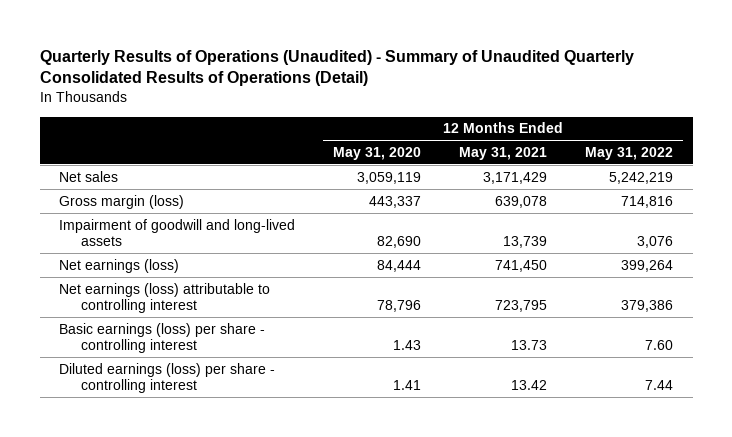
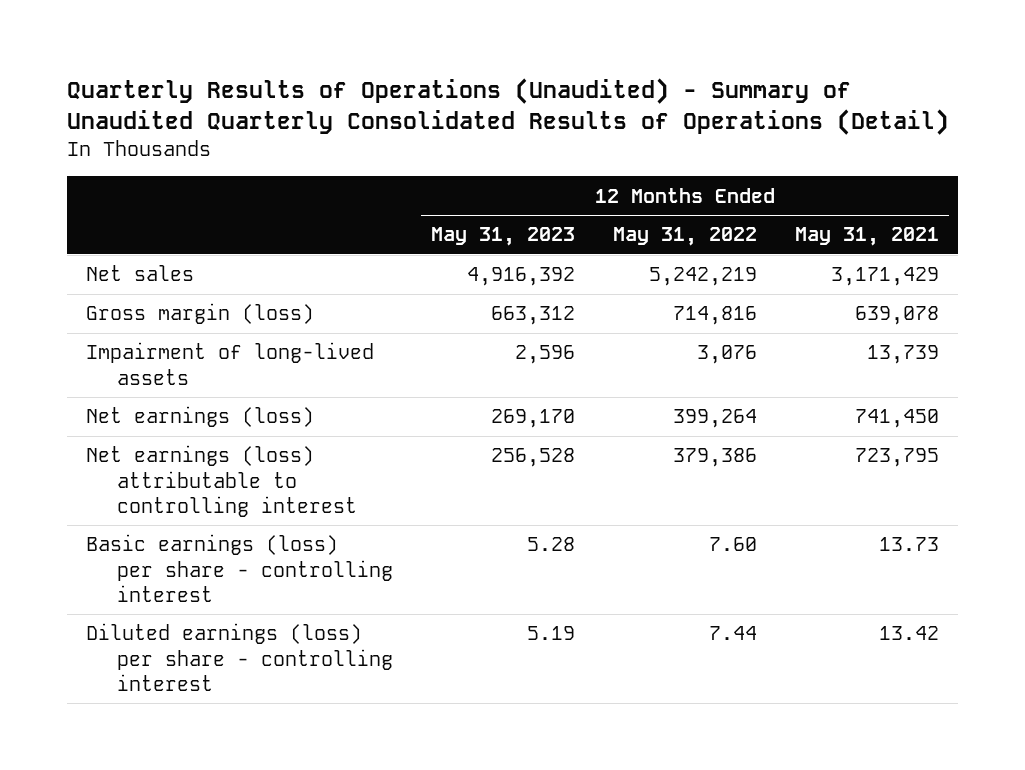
[332,146,421,160] May 31, 2020 -> none
none -> [430,227,575,247] May 31, 2023
[58,218,295,247] Impairment of goodwill and long-lived assets -> [86,342,375,385] Impairment of long-lived assets

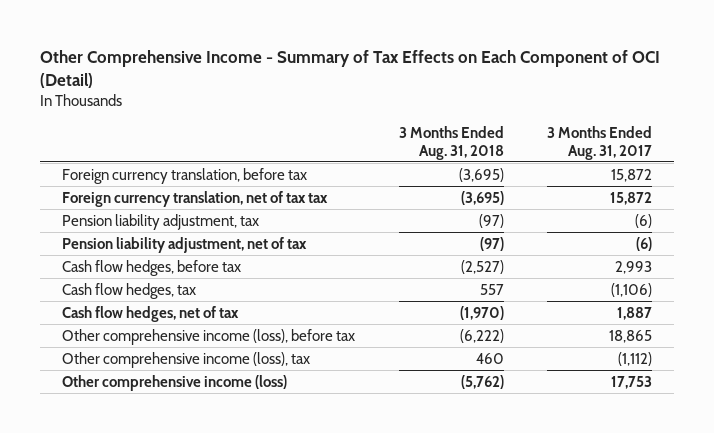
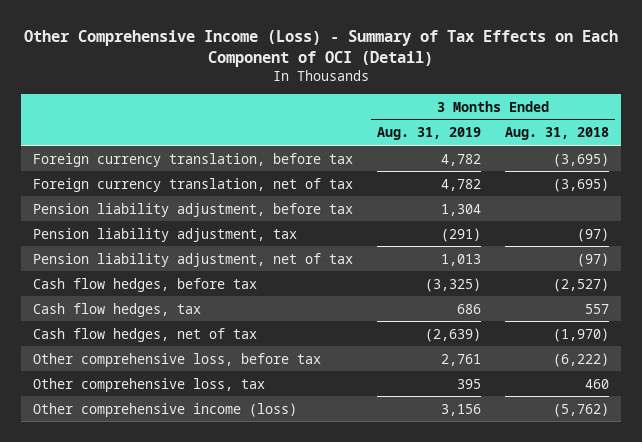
[39,50,660,89] Other Comprehensive Income - Summary of Tax Effects on Each Component of OCI (Detail) -> [23,29,618,67] Other Comprehensive Income (Loss) - Summary of Tax Effects on Each Component of OCI (Detail)
[547,125,653,160] 3 Months Ended Aug. 31, 2017 -> none
none -> [376,127,481,141] Aug. 31, 2019
[61,190,328,207] Foreign currency translation, net of tax tax -> [32,177,353,192] Foreign currency translation, net of tax
none -> [32,202,353,217] Pension liability adjustment, before tax
[61,328,355,345] Other comprehensive income (loss), before tax -> [32,352,321,367] Other comprehensive loss, before tax
[61,351,310,368] Other comprehensive income (loss), tax -> [32,377,265,392] Other comprehensive loss, tax

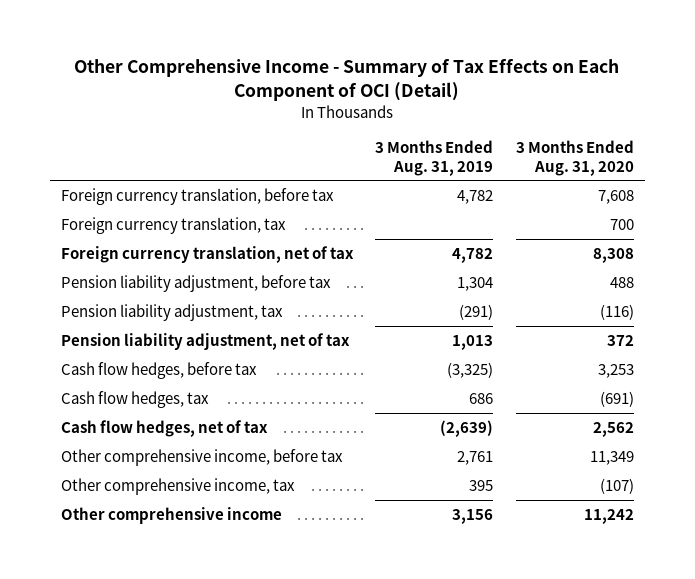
[23,29,618,67] Other Comprehensive Income (Loss) - Summary of Tax Effects on Each Component of OCI (Detail) -> [74,58,620,102] Other Comprehensive Income - Summary of Tax Effects on Each Component of OCI (Detail)
[504,127,609,141] Aug. 31, 2018 -> none
none -> [515,139,634,176] 3 Months Ended Aug. 31, 2020
none -> [61,216,287,234] Foreign currency translation, tax
[32,352,321,367] Other comprehensive loss, before tax -> [61,448,344,466] Other comprehensive income, before tax
[32,377,265,392] Other comprehensive loss, tax -> [61,477,296,495] Other comprehensive income, tax
[32,402,297,417] Other comprehensive income (loss) -> [61,506,283,524] Other comprehensive income

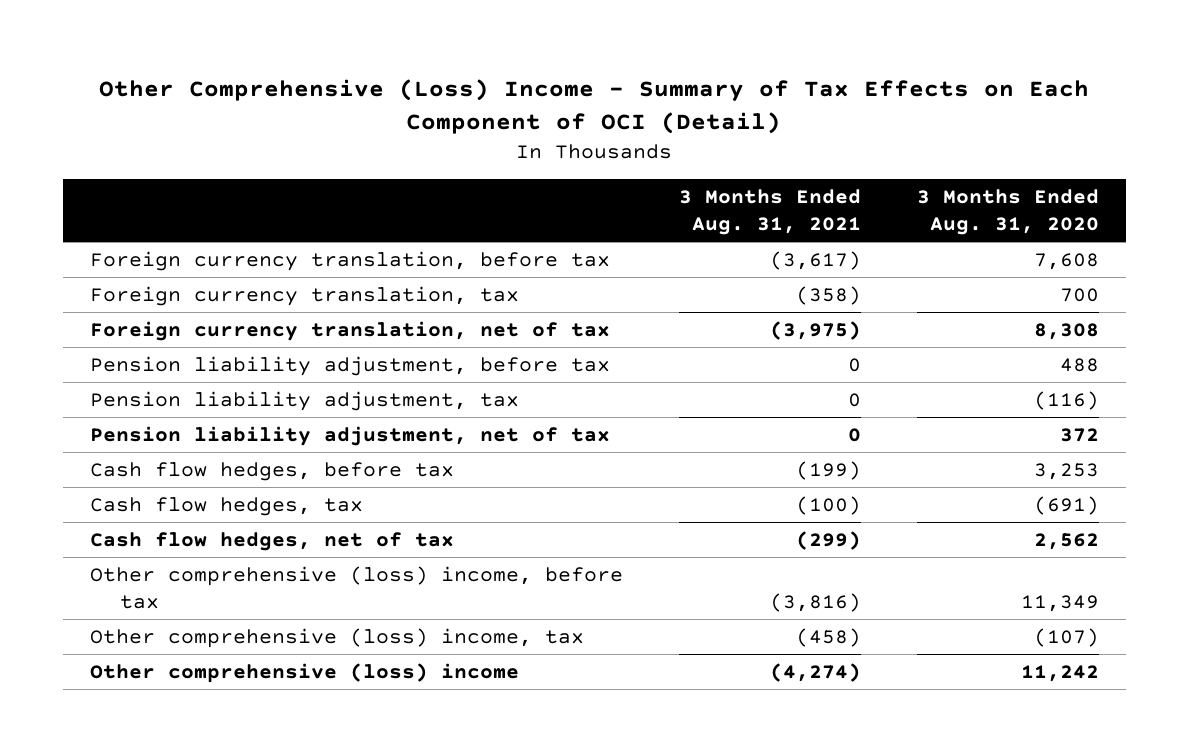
[74,58,620,102] Other Comprehensive Income - Summary of Tax Effects on Each Component of OCI (Detail) -> [99,78,1090,134] Other Comprehensive (Loss) Income - Summary of Tax Effects on Each Component of OCI (Detail)
[375,139,494,176] 3 Months Ended Aug. 31, 2019 -> none
none -> [678,188,861,236] 3 Months Ended Aug. 31, 2021
[61,448,344,466] Other comprehensive income, before tax -> [90,565,624,610] Other comprehensive (loss) income, before tax
[61,477,296,495] Other comprehensive income, tax -> [90,627,585,648] Other comprehensive (loss) income, tax
[61,506,283,524] Other comprehensive income -> [90,662,520,683] Other comprehensive (loss) income

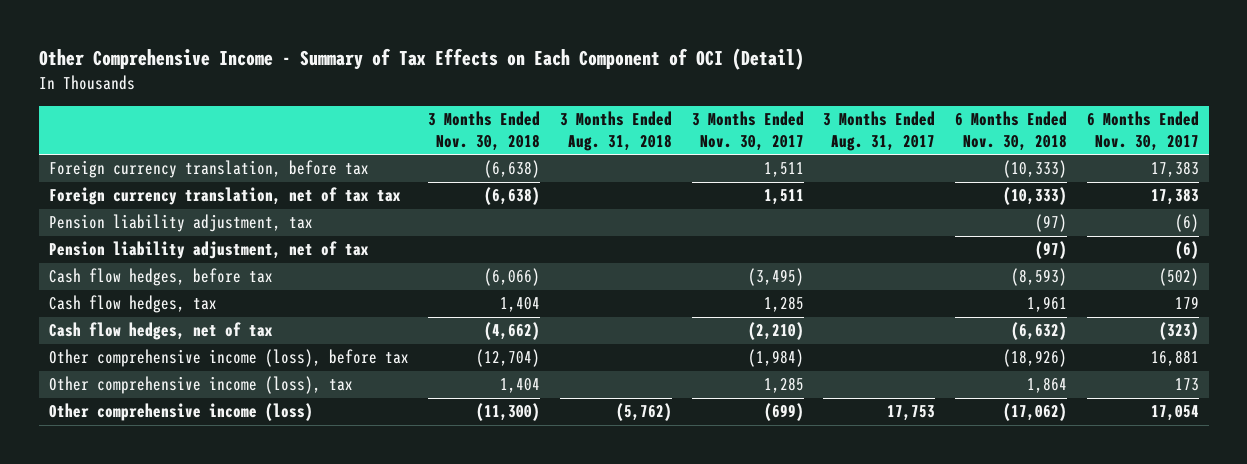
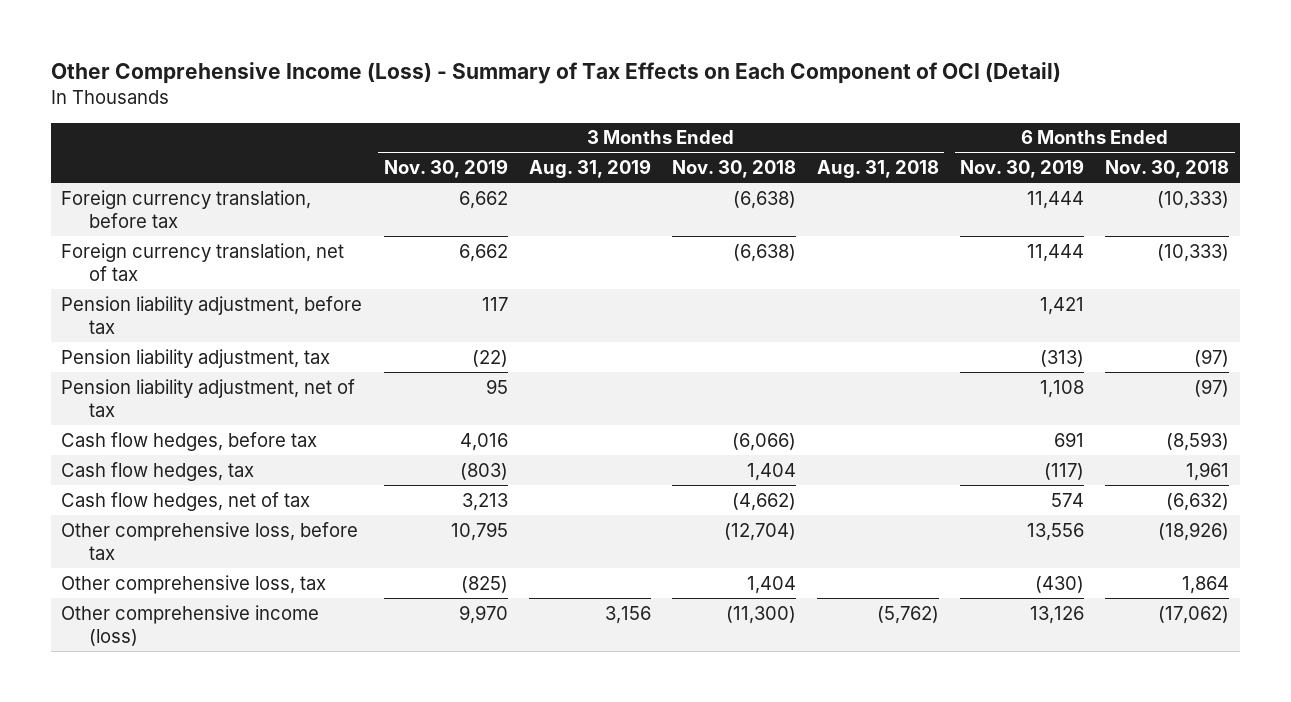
[38,48,804,71] Other Comprehensive Income - Summary of Tax Effects on Each Component of OCI (Detail) -> [50,62,1061,85] Other Comprehensive Income (Loss) - Summary of Tax Effects on Each Component of OCI (Detail)
[691,111,804,152] 3 Months Ended Nov. 30, 2017 -> none
[823,111,936,152] 3 Months Ended Aug. 31, 2017 -> none
[1086,111,1199,152] 6 Months Ended Nov. 30, 2017 -> none
none -> [383,158,508,178] Nov. 30, 2019
none -> [528,158,651,178] Aug. 31, 2019
none -> [960,158,1085,178] Nov. 30, 2019
[48,187,401,206] Foreign currency translation, net of tax tax -> [61,242,345,281] Foreign currency translation, net of tax
none -> [61,295,363,334] Pension liability adjustment, before tax
[48,349,409,368] Other comprehensive income (loss), before tax -> [61,521,359,560] Other comprehensive loss, before tax
[48,376,353,395] Other comprehensive income (loss), tax -> [61,574,327,594] Other comprehensive loss, tax

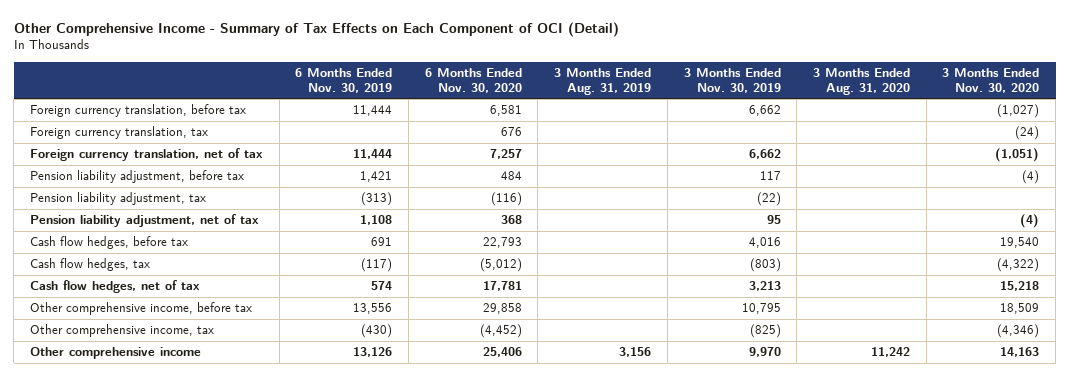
[50,62,1061,85] Other Comprehensive Income (Loss) - Summary of Tax Effects on Each Component of OCI (Detail) -> [13,21,619,37] Other Comprehensive Income - Summary of Tax Effects on Each Component of OCI (Detail)
[671,159,796,178] Nov. 30, 2018 -> none
[817,159,940,178] Aug. 31, 2018 -> none
[1105,159,1230,178] Nov. 30, 2018 -> none
none -> [424,67,522,93] 6 Months Ended Nov. 30, 2020
none -> [813,67,911,95] 3 Months Ended Aug. 31, 2020
none -> [942,67,1040,93] 3 Months Ended Nov. 30, 2020
none -> [29,126,208,140] Foreign currency translation, tax
[61,521,359,560] Other comprehensive loss, before tax -> [29,302,252,316] Other comprehensive income, before tax
[61,574,327,594] Other comprehensive loss, tax -> [29,324,214,338] Other comprehensive income, tax
[61,604,320,646] Other comprehensive income (loss) -> [29,347,201,360] Other comprehensive income

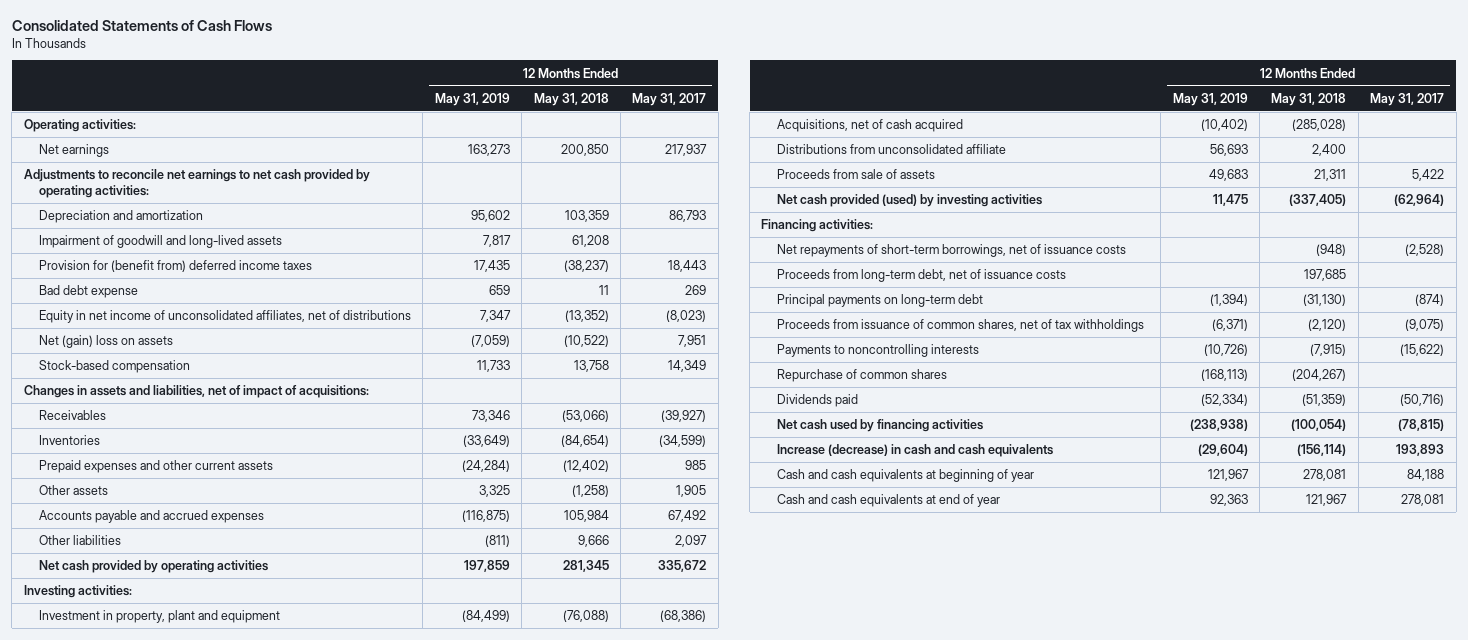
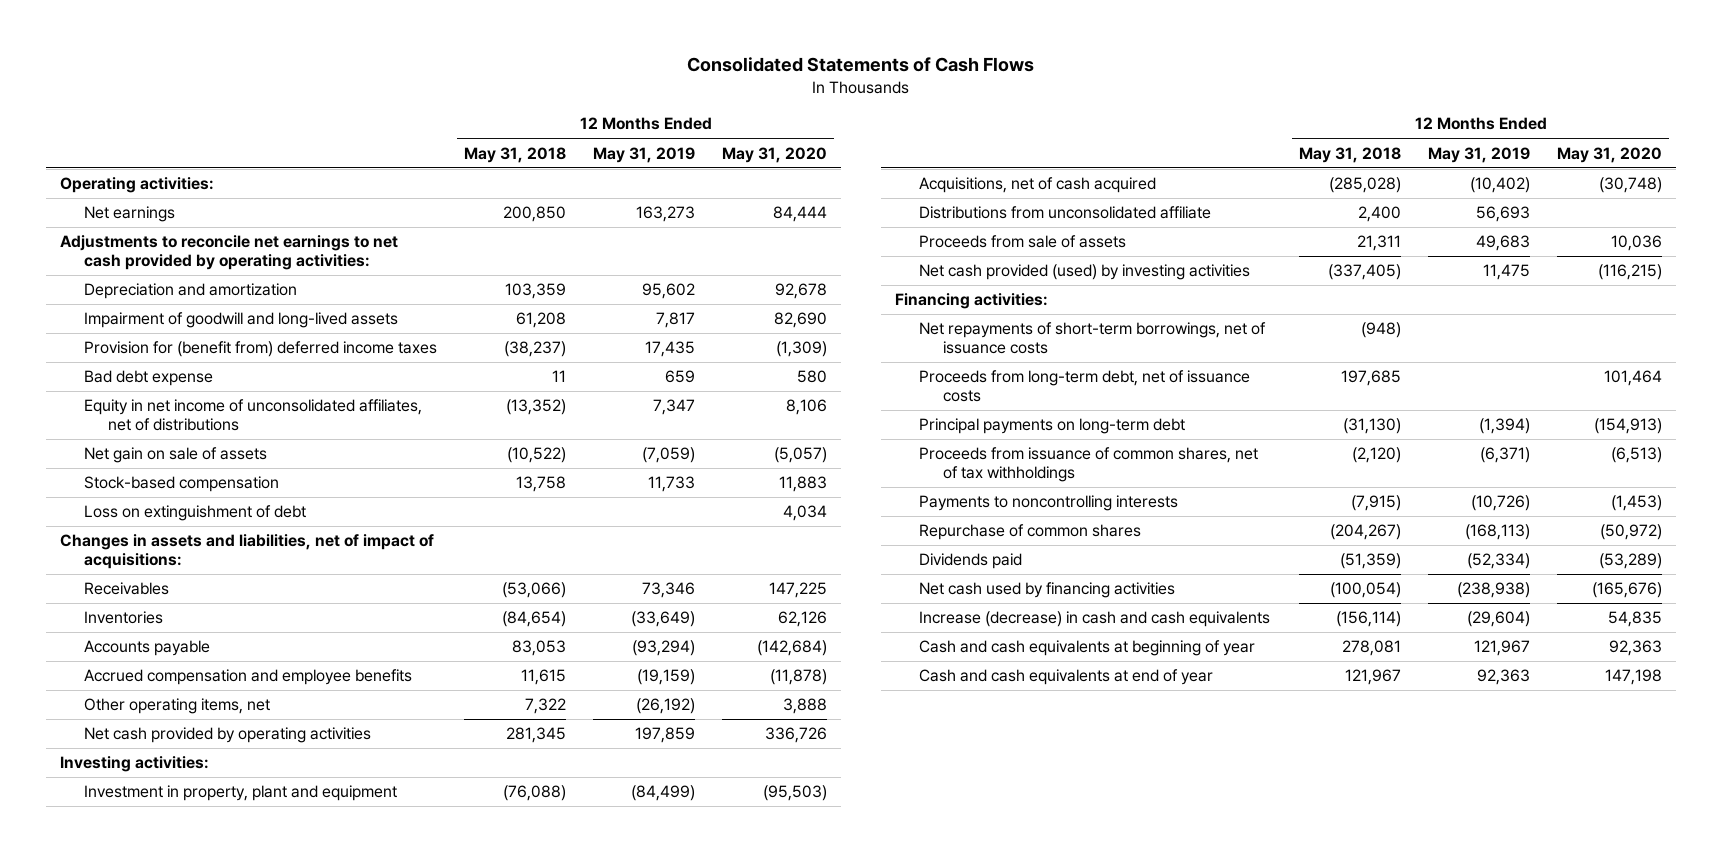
[632,92,707,106] May 31, 2017 -> none
none -> [722,146,828,163] May 31, 2020
[38,335,173,349] Net (gain) loss on assets -> [83,447,267,464] Net gain on sale of assets
none -> [83,505,306,522] Loss on extinguishment of debt
[38,460,273,474] Prepaid expenses and other current assets -> none
[38,485,108,496] Other assets -> none
[38,510,264,524] Accounts payable and accrued expenses -> none
[38,535,121,546] Other liabilities -> none
none -> [83,640,210,657] Accounts payable
none -> [83,669,412,686] Accrued compensation and employee benefits
none -> [83,698,270,715] Other operating items, net

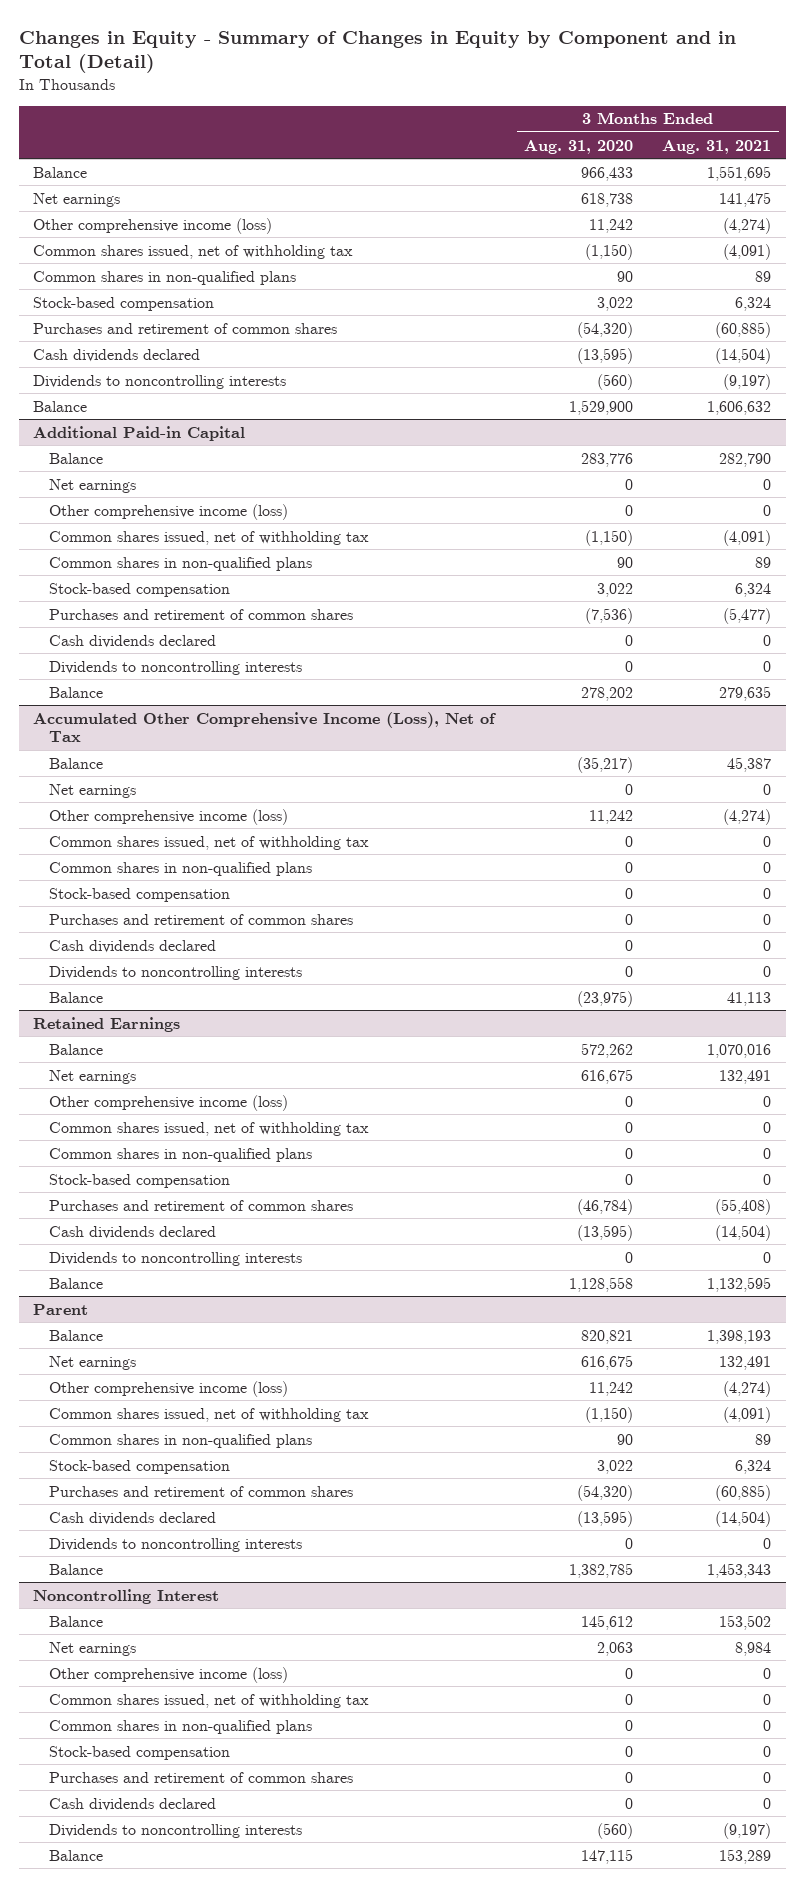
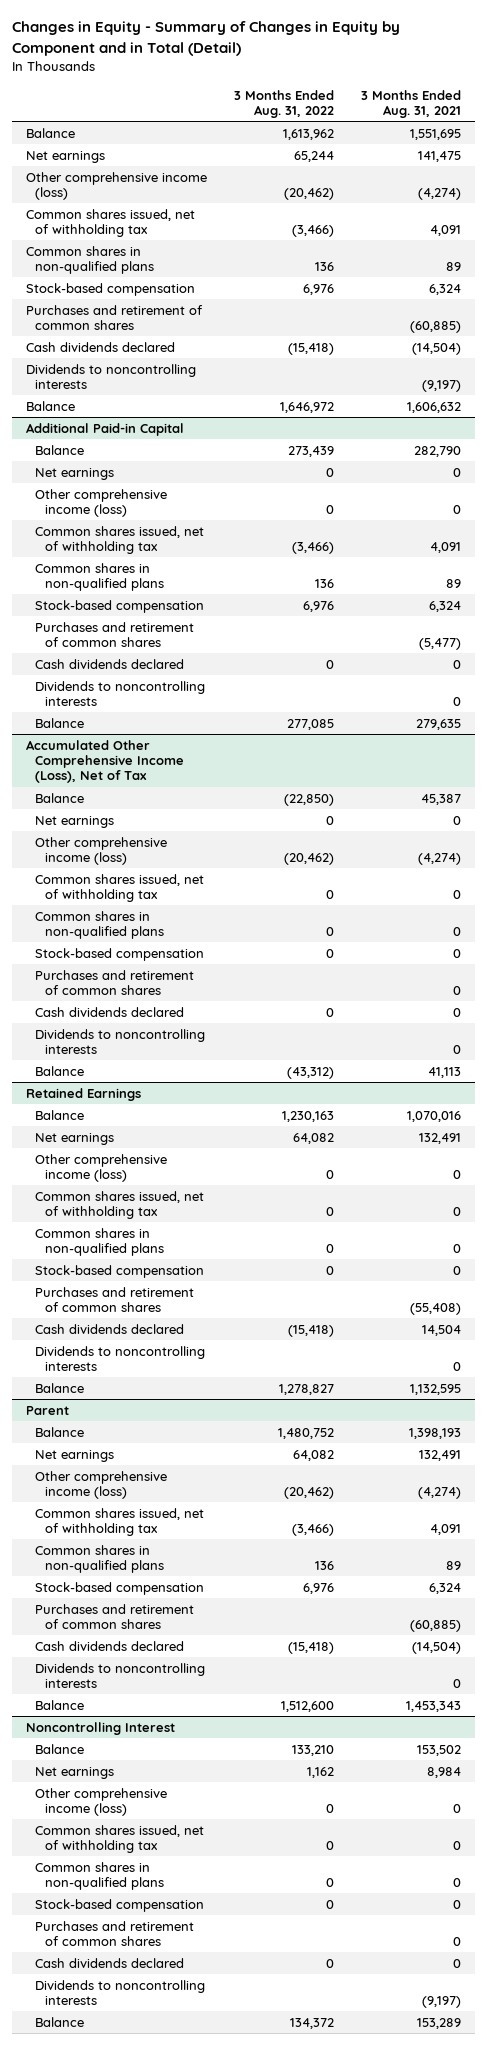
[524,139,634,154] Aug. 31, 2020 -> none
none -> [233,89,334,118] 3 Months Ended Aug. 31, 2022
[723,243,772,260] (4,091) -> [430,225,462,237] 4,091
[723,529,772,546] (4,091) -> [430,542,462,554] 4,091
[715,1224,772,1241] (14,504) -> [422,1324,462,1336] 14,504
[723,1406,772,1423] (4,091) -> [430,1524,462,1536] 4,091

